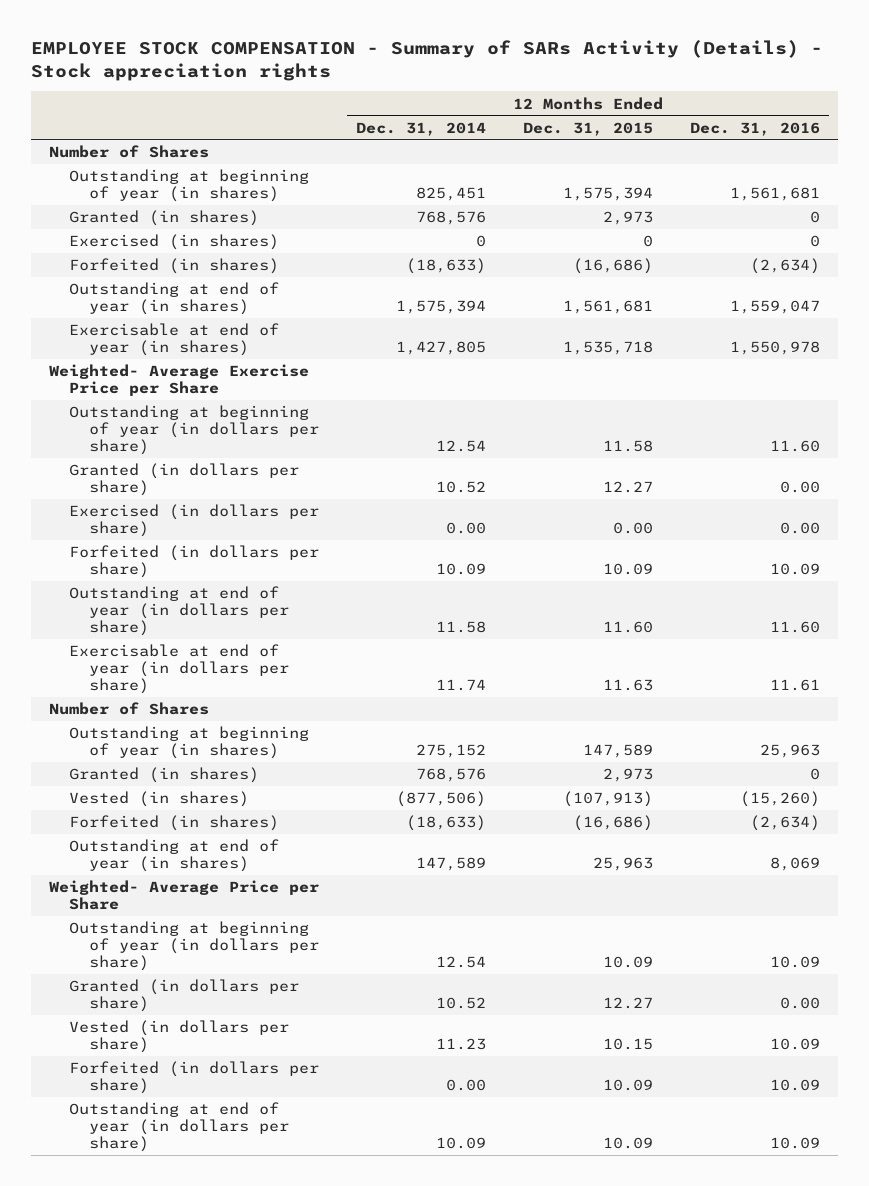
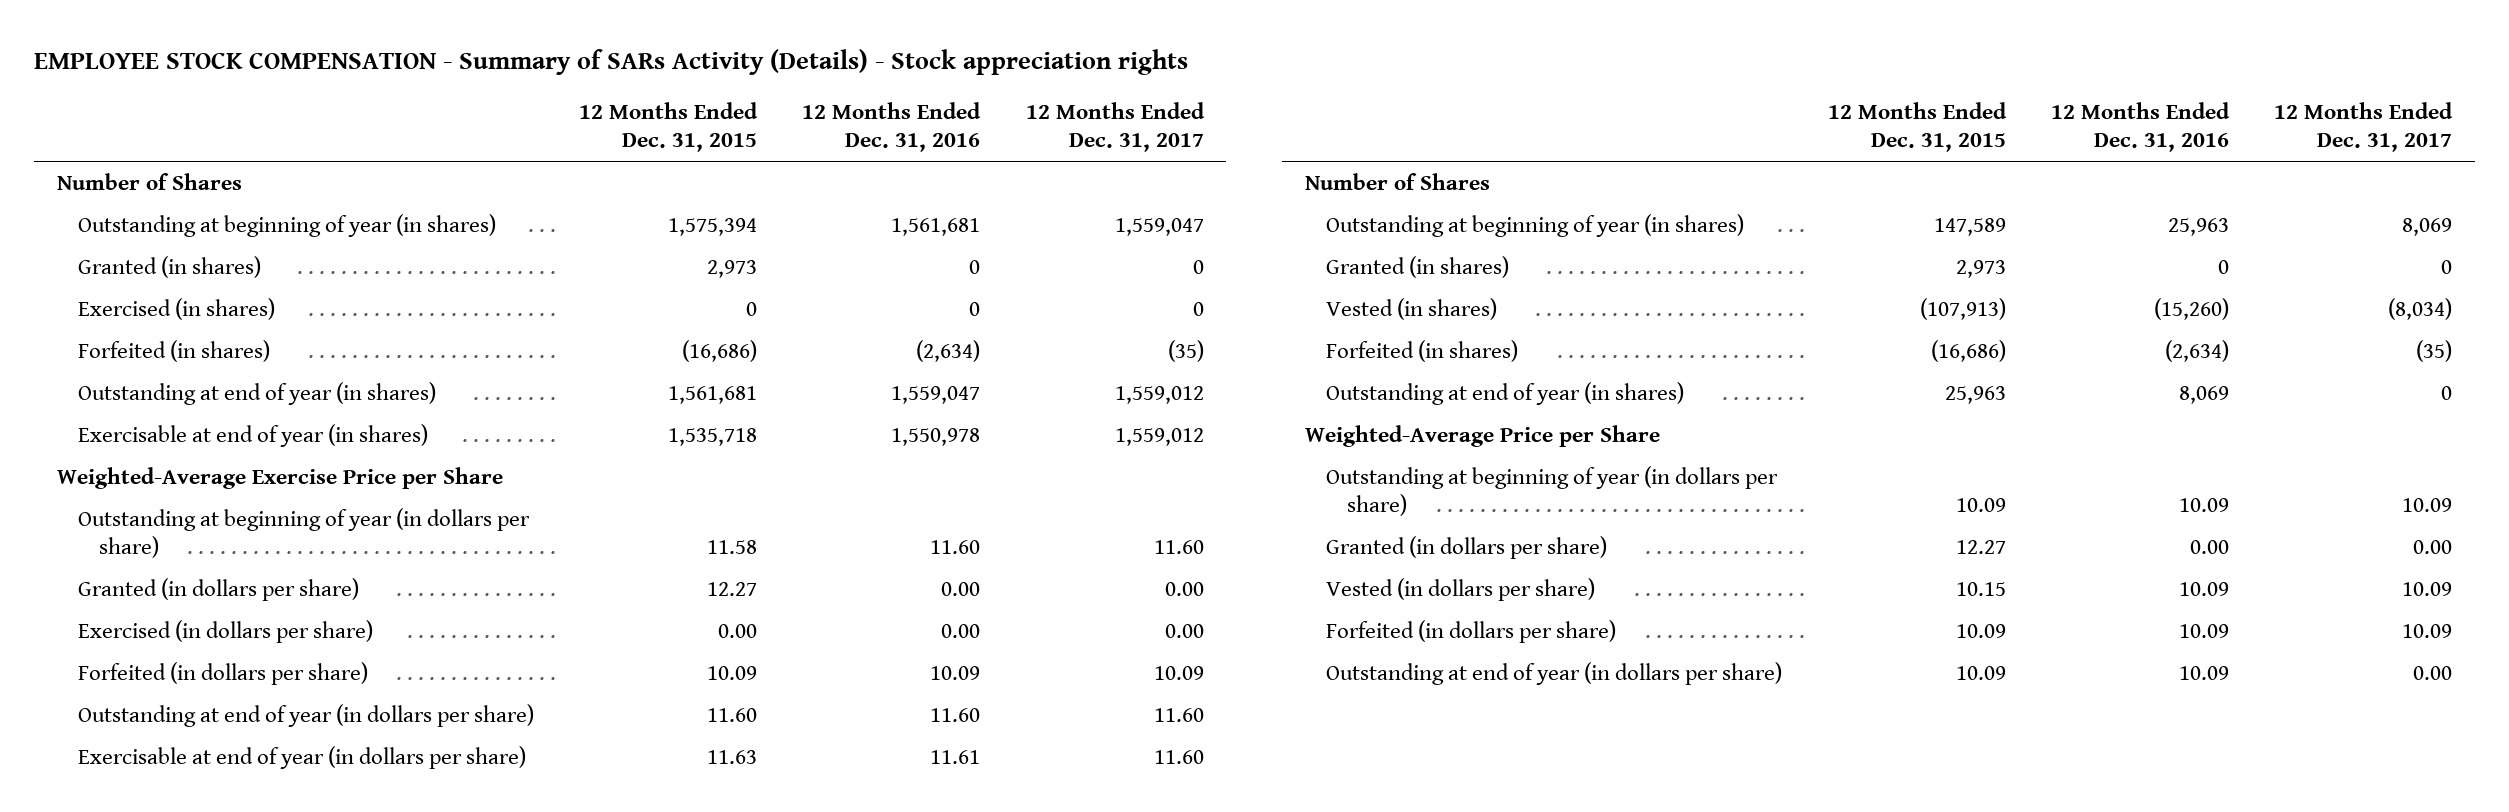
[356,121,487,136] Dec. 31, 2014 -> none
none -> [1025,101,1205,153] 12 Months Ended Dec. 31, 2017
[49,364,310,397] Weighted- Average Exercise Price per Share -> [56,466,503,489] Weighted-Average Exercise Price per Share
[49,880,320,911] Weighted- Average Price per Share -> [1305,424,1661,447] Weighted-Average Price per Share

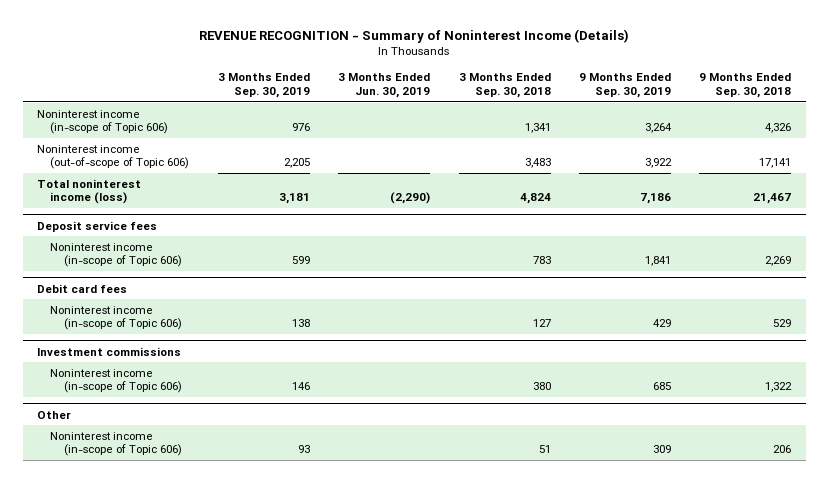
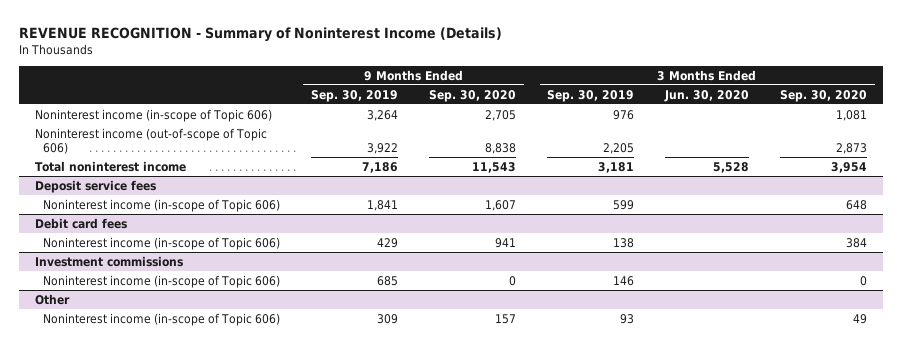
[338,73,431,99] 3 Months Ended Jun. 30, 2019 -> none
[458,73,551,99] 3 Months Ended Sep. 30, 2018 -> none
[699,73,792,99] 9 Months Ended Sep. 30, 2018 -> none
none -> [429,89,517,102] Sep. 30, 2020
none -> [664,89,750,102] Jun. 30, 2020
none -> [780,89,868,102] Sep. 30, 2020
[36,178,141,205] Total noninterest income (loss) -> [34,160,186,172] Total noninterest income

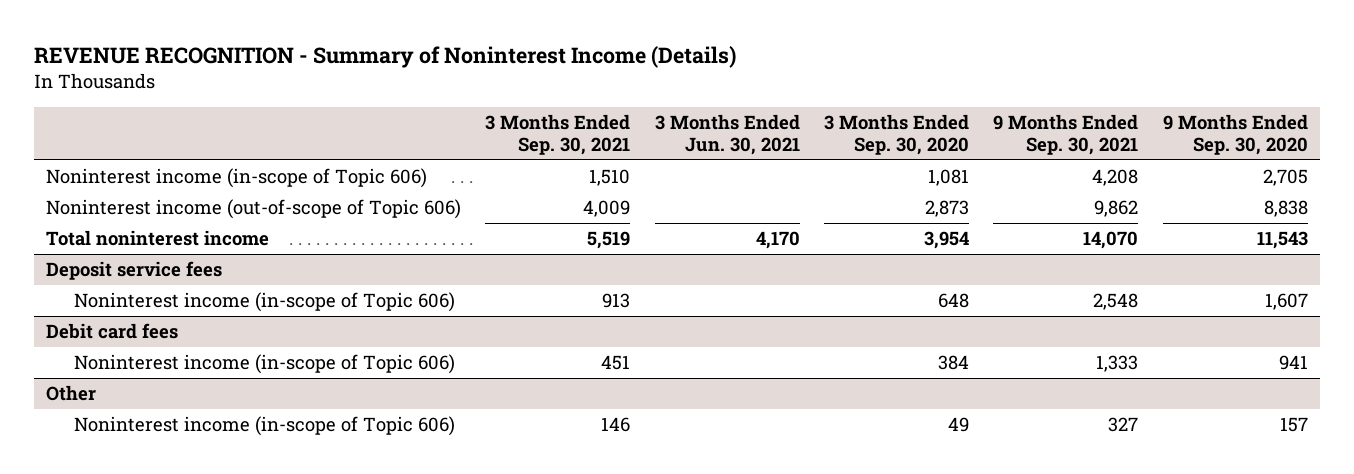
[311,89,399,102] Sep. 30, 2019 -> none
[547,89,635,102] Sep. 30, 2019 -> none
[664,89,750,102] Jun. 30, 2020 -> none
none -> [485,113,631,156] 3 Months Ended Sep. 30, 2021
none -> [654,113,800,156] 3 Months Ended Jun. 30, 2021
none -> [993,113,1139,156] 9 Months Ended Sep. 30, 2021
[34,255,183,267] Investment commissions -> none
[43,274,281,288] Noninterest income (in-scope of Topic 606) -> none

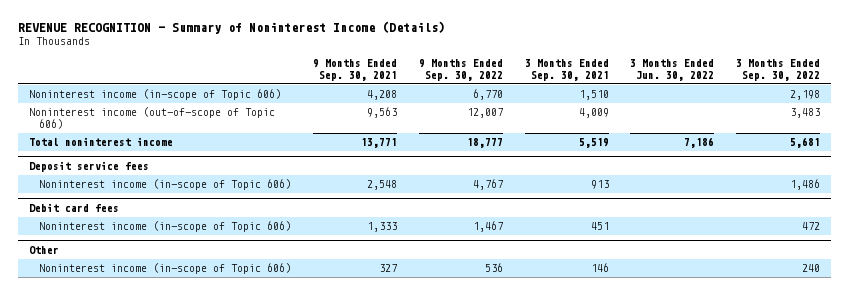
[654,113,800,156] 3 Months Ended Jun. 30, 2021 -> none
[823,113,969,156] 3 Months Ended Sep. 30, 2020 -> none
[1162,113,1308,156] 9 Months Ended Sep. 30, 2020 -> none
none -> [418,59,503,81] 9 Months Ended Sep. 30, 2022
none -> [630,59,715,81] 3 Months Ended Jun. 30, 2022
none -> [736,59,821,81] 3 Months Ended Sep. 30, 2022
[1094,200,1139,218] 9,862 -> [366,107,397,119] 9,563
[1083,231,1139,250] 14,070 -> [360,138,397,149] 13,771

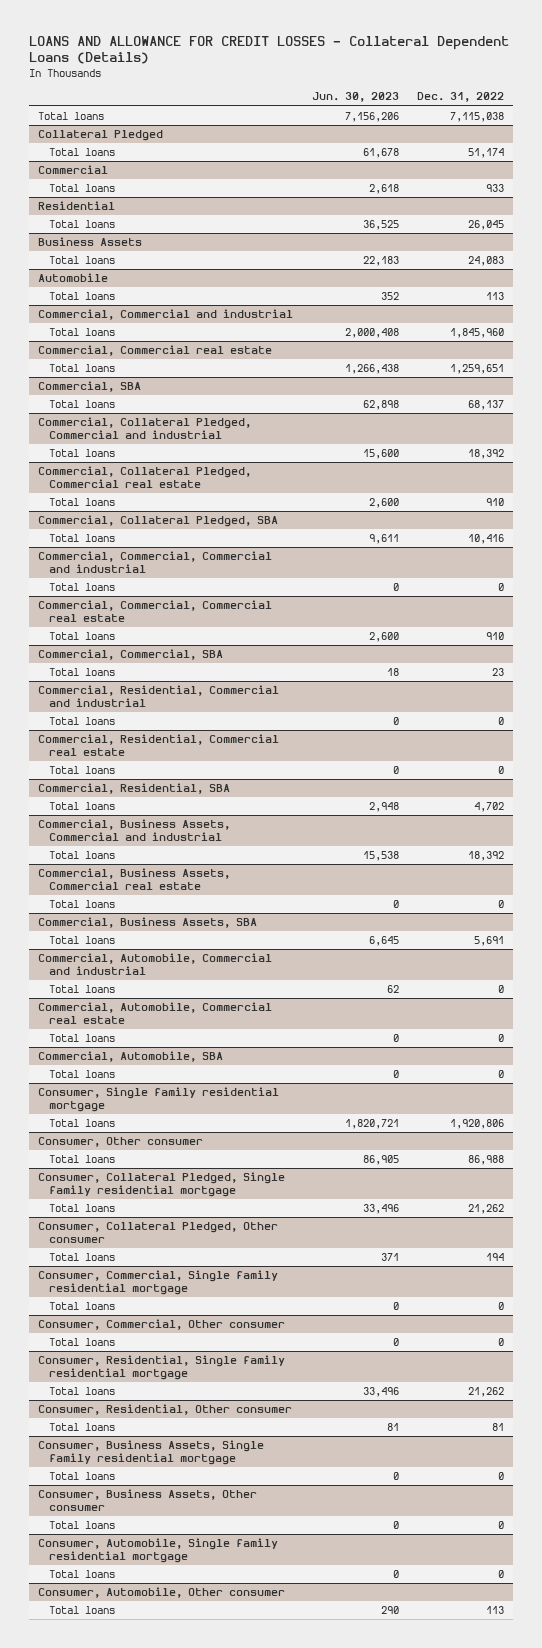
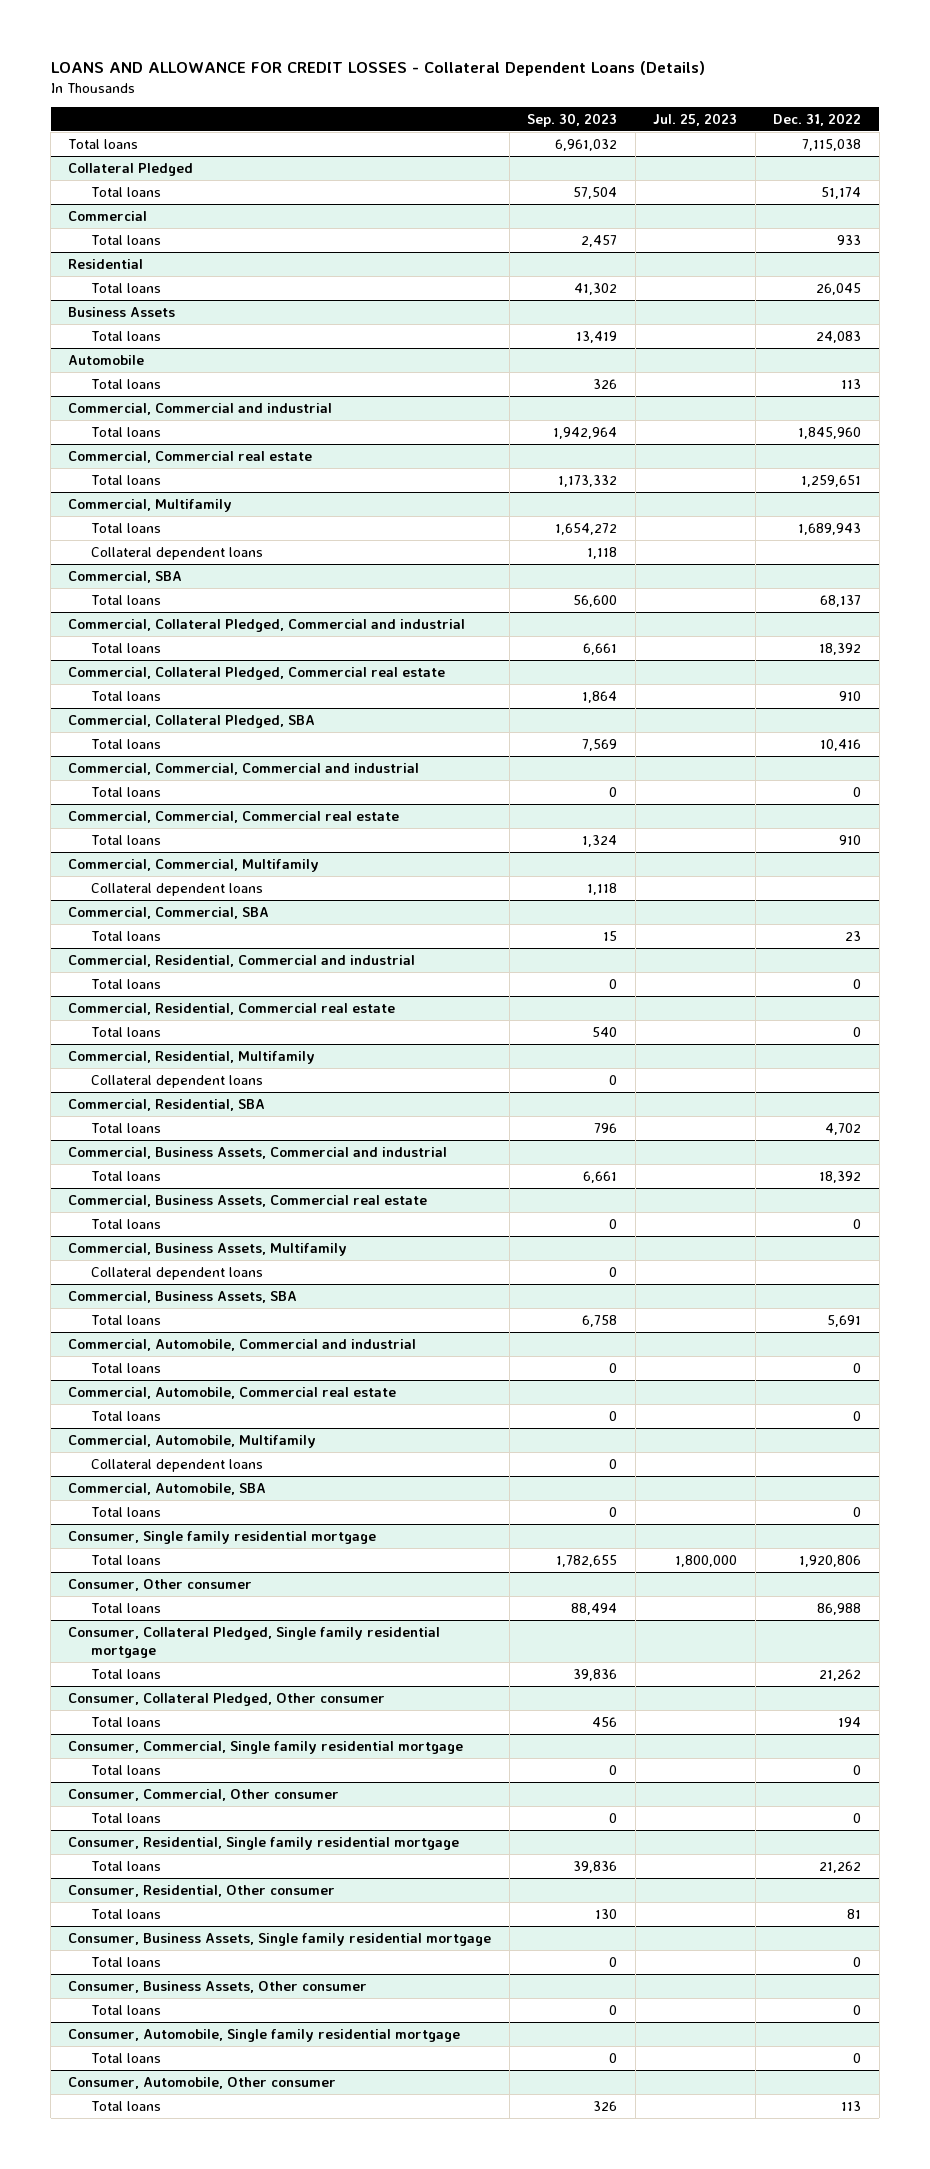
[311,92,399,103] Jun. 30, 2023 -> none
none -> [527,112,618,127] Sep. 30, 2023
none -> [653,112,738,126] Jul. 25, 2023
none -> [68,498,233,512] Commercial, Multifamily
none -> [91,522,162,533] Total loans
none -> [91,546,264,560] Collateral dependent loans
none -> [68,858,320,872] Commercial, Commercial, Multifamily
none -> [91,882,264,896] Collateral dependent loans
none -> [68,1050,316,1064] Commercial, Residential, Multifamily
none -> [91,1074,264,1088] Collateral dependent loans
none -> [68,1242,348,1256] Commercial, Business Assets, Multifamily
none -> [91,1266,264,1280] Collateral dependent loans
none -> [68,1434,317,1448] Commercial, Automobile, Multifamily
none -> [91,1458,264,1472] Collateral dependent loans

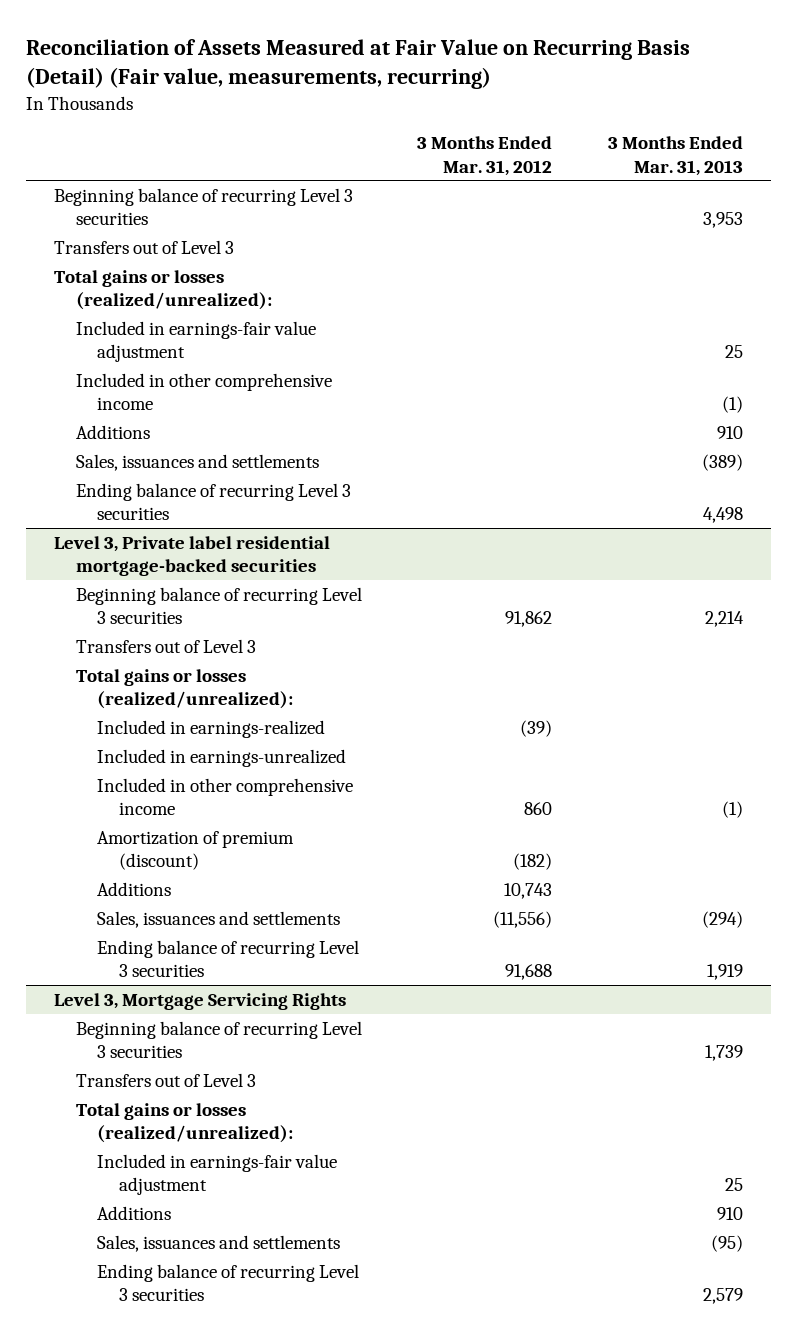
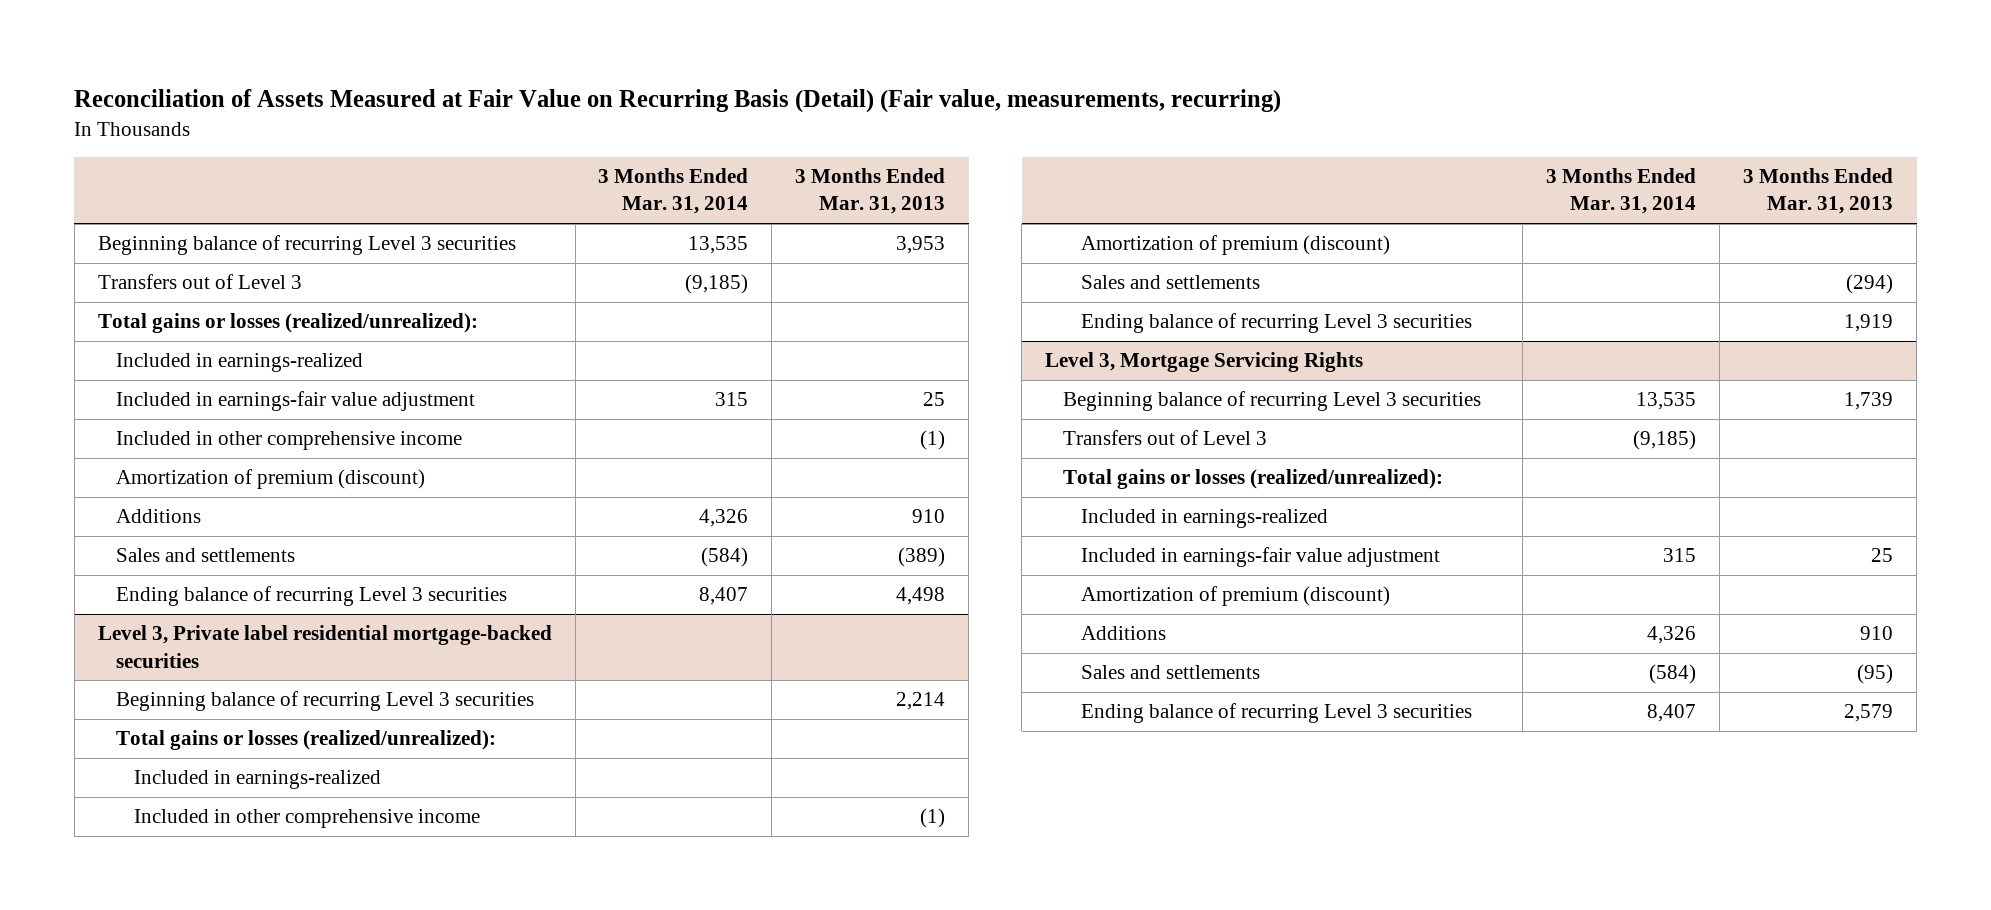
[417,136,553,176] 3 Months Ended Mar. 31, 2012 -> none
none -> [598,168,749,215] 3 Months Ended Mar. 31, 2014
none -> [115,353,363,373] Included in earnings-realized
none -> [115,469,425,490] Amortization of premium (discount)
[75,453,319,471] Sales, issuances and settlements -> [115,548,295,563] Sales and settlements
[75,638,256,653] Transfers out of Level 3 -> none
[97,748,347,767] Included in earnings-unrealized -> none
[97,881,172,896] Additions -> none
[97,910,341,928] Sales, issuances and settlements -> [1081,275,1261,290] Sales and settlements
none -> [1081,509,1329,529] Included in earnings-realized
none -> [1081,586,1391,607] Amortization of premium (discount)
[97,1234,341,1252] Sales, issuances and settlements -> [1081,665,1261,680] Sales and settlements

